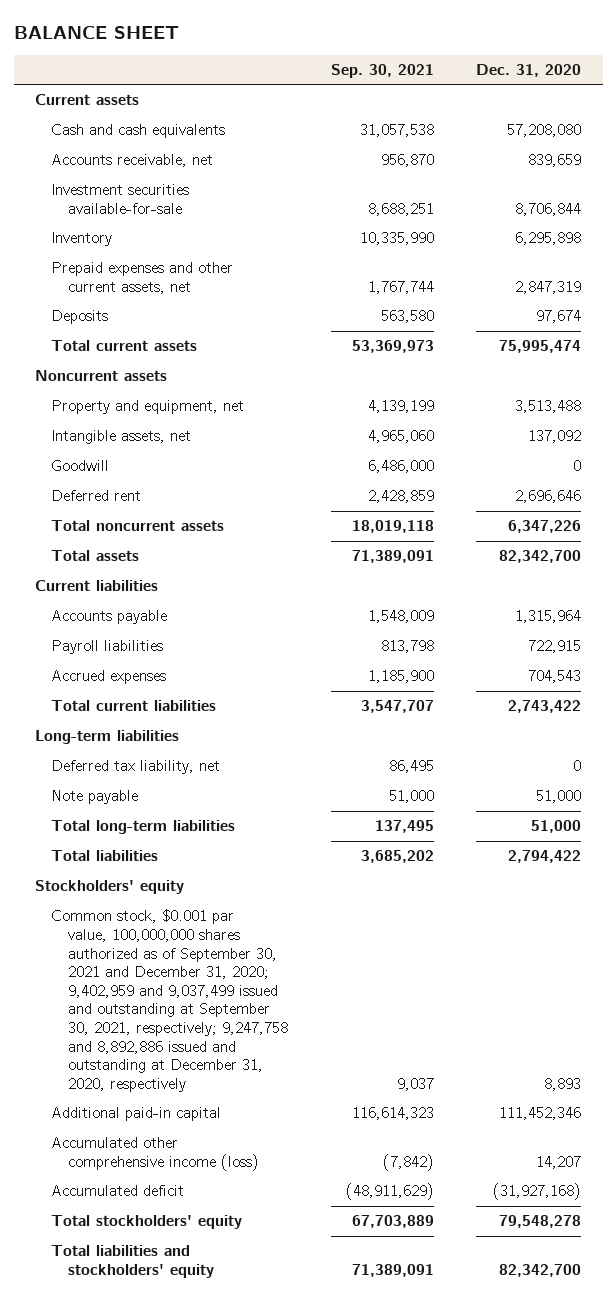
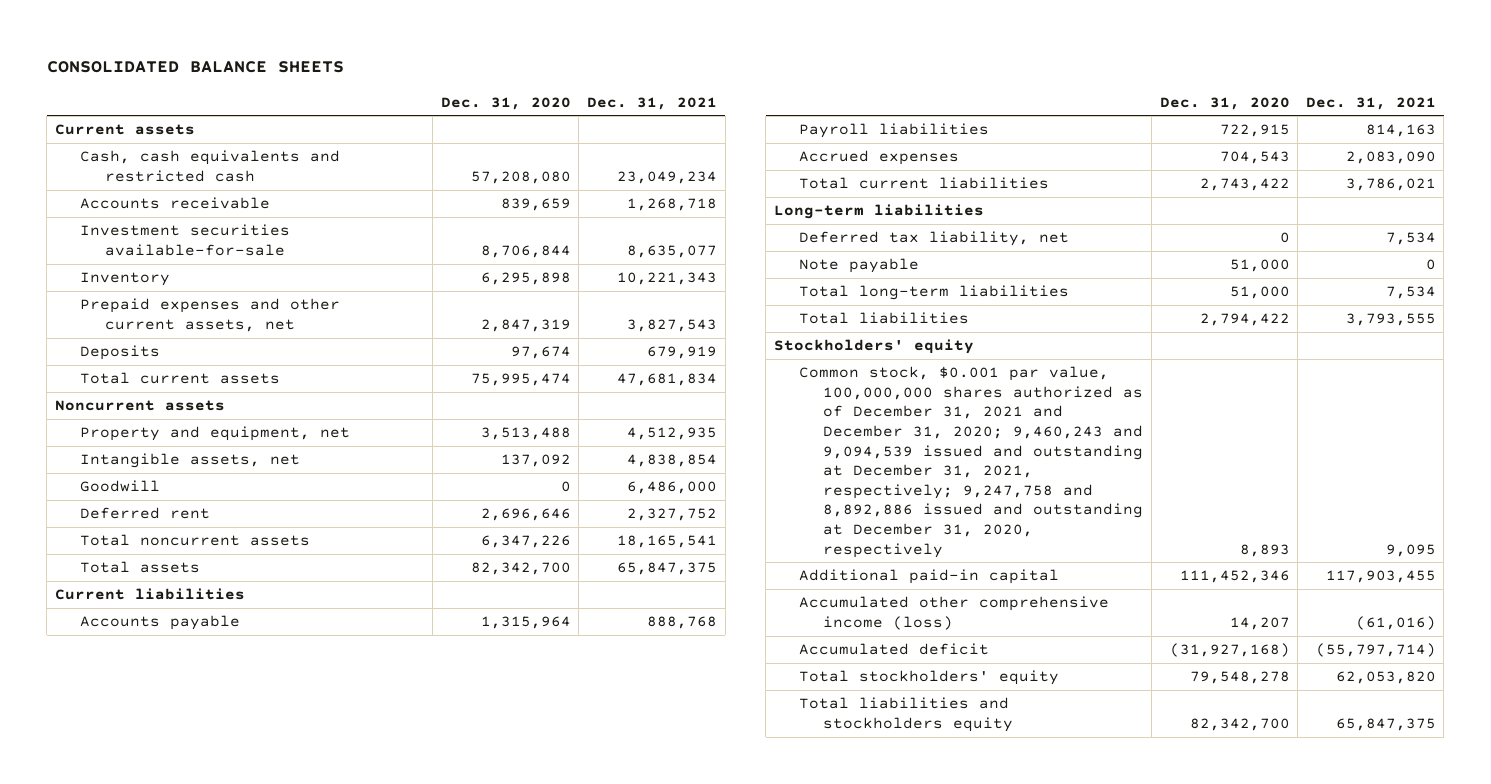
[13,25,179,39] BALANCE SHEET -> [46,61,344,74] CONSOLIDATED BALANCE SHEETS
[330,63,434,78] Sep. 30, 2021 -> none
none -> [587,96,718,110] Dec. 31, 2021
[51,124,226,139] Cash and cash equivalents -> [79,150,340,182] Cash, cash equivalents and restricted cash
[51,154,214,168] Accounts receivable, net -> [79,197,270,210] Accounts receivable
[51,909,288,1092] Common stock, $0.001 par value, 100,000,000 shares authorized as of September 30, 2021 and December 31, 2020; 9,402,959 and 9,037,499 issued and outstanding at September 30, 2021, respectively; 9,247,758 and 8,892,886 issued and outstanding at December 31, 2020, respectively -> [798,366,1144,558] Common stock, $0.001 par value, 100,000,000 shares authorized as of December 31, 2021 and December 31, 2020; 9,460,243 and 9,094,539 issued and outstanding at December 31, 2021, respectively; 9,247,758 and 8,892,886 issued and outstanding at December 31, 2020, respectively
[51,1245,214,1278] Total liabilities and stockholders' equity -> [798,697,1014,732] Total liabilities and stockholders equity

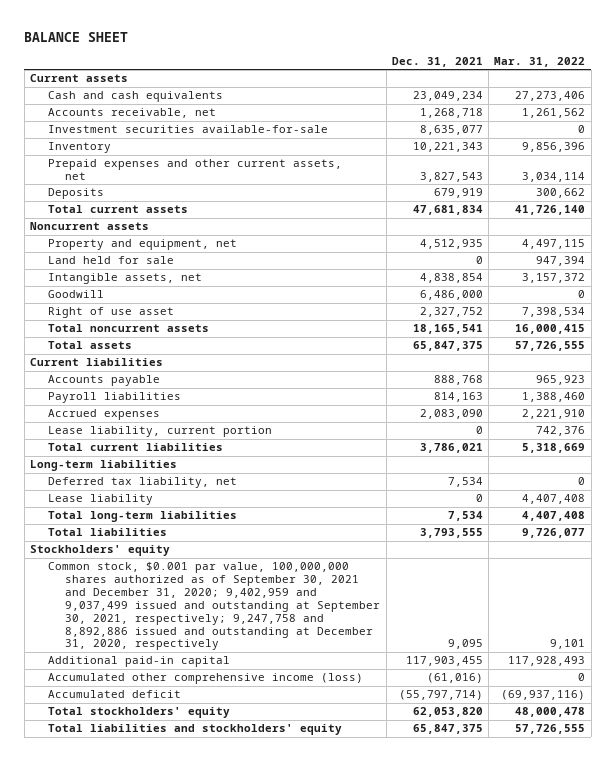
[46,61,344,74] CONSOLIDATED BALANCE SHEETS -> [24,31,129,42] BALANCE SHEET
[440,96,571,110] Dec. 31, 2020 -> none
none -> [494,56,586,67] Mar. 31, 2022
[79,150,340,182] Cash, cash equivalents and restricted cash -> [47,91,223,103] Cash and cash equivalents
[79,197,270,210] Accounts receivable -> [47,108,216,119] Accounts receivable, net
none -> [47,256,174,265] Land held for sale
[79,507,210,520] Deferred rent -> [47,307,174,319] Right of use asset
none -> [47,426,272,438] Lease liability, current portion
[798,258,919,274] Note payable -> none
none -> [47,494,153,506] Lease liability
[798,366,1144,558] Common stock, $0.001 par value, 100,000,000 shares authorized as of December 31, 2021 and December 31, 2020; 9,460,243 and 9,094,539 issued and outstanding at December 31, 2021, respectively; 9,247,758 and 8,892,886 issued and outstanding at December 31, 2020, respectively -> [47,562,381,651] Common stock, $0.001 par value, 100,000,000 shares authorized as of September 30, 2021 and December 31, 2020; 9,402,959 and 9,037,499 issued and outstanding at September 30, 2021, respectively; 9,247,758 and 8,892,886 issued and outstanding at December 31, 2020, respectively
[798,697,1014,732] Total liabilities and stockholders equity -> [47,724,342,736] Total liabilities and stockholders' equity

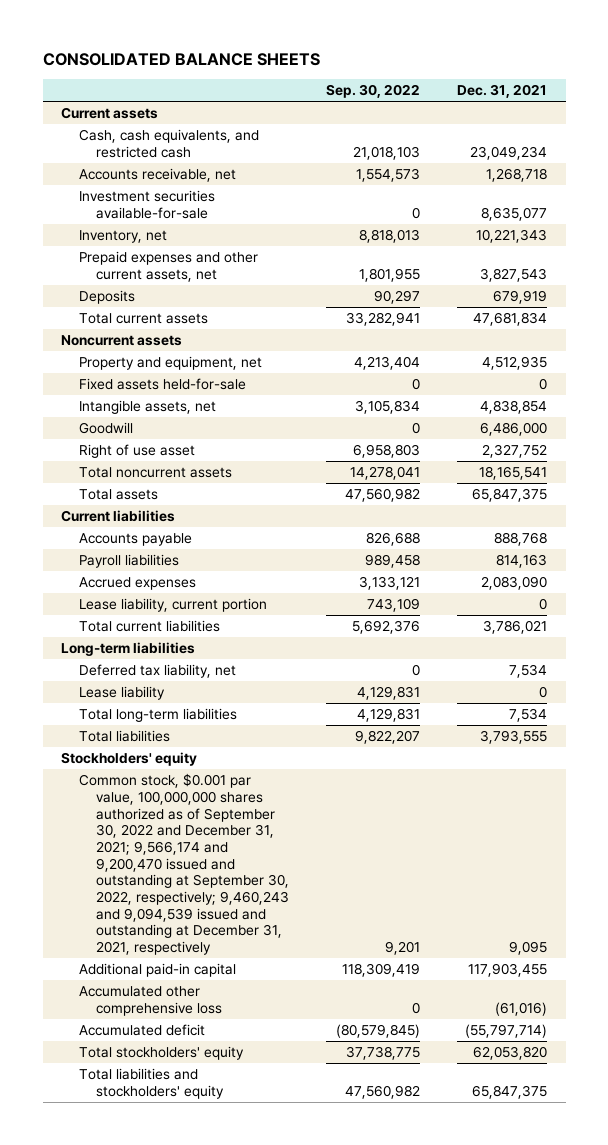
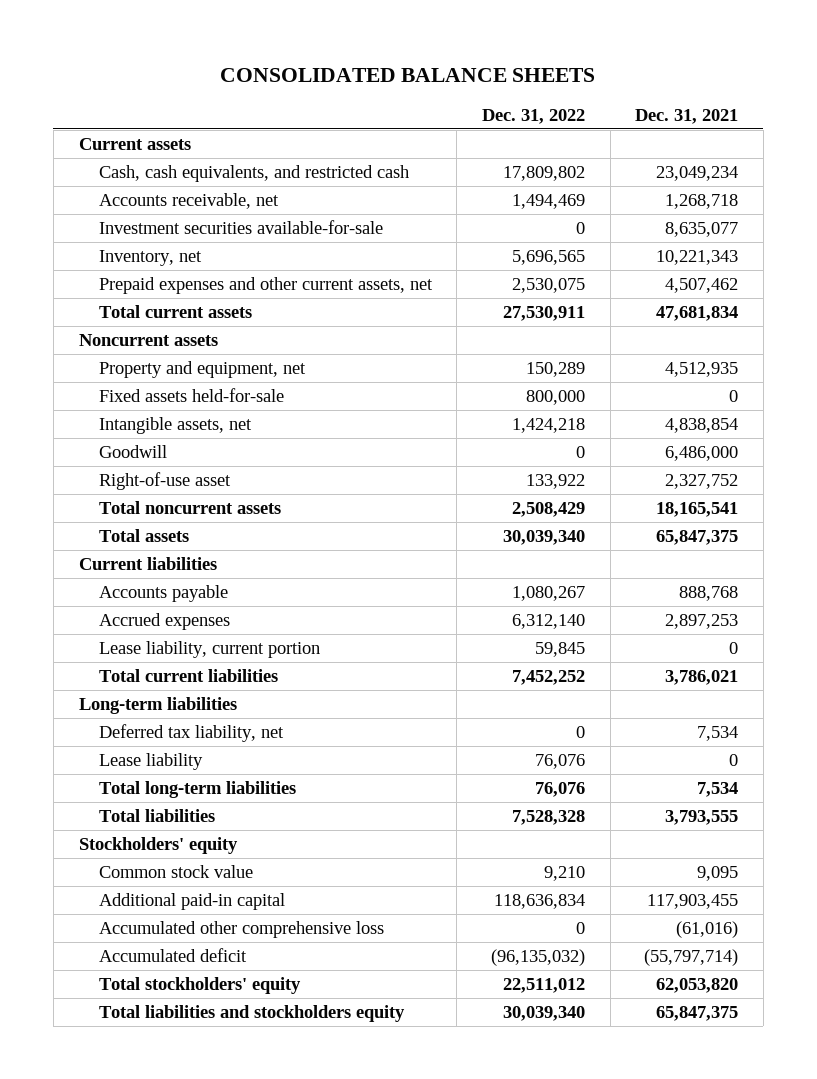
[326,84,421,99] Sep. 30, 2022 -> none
none -> [481,108,585,124] Dec. 31, 2022
[78,290,135,305] Deposits -> none
[480,267,548,282] 3,827,543 -> [665,277,739,293] 4,507,462
[78,444,195,459] Right of use asset -> [98,471,231,490] Right-of-use asset
[78,554,179,569] Payroll liabilities -> none
[481,576,548,591] 2,083,090 -> [665,613,739,629] 2,897,253
[78,773,290,955] Common stock, $0.001 par value, 100,000,000 shares authorized as of September 30, 2022 and December 31, 2021; 9,566,174 and 9,200,470 issued and outstanding at September 30, 2022, respectively; 9,460,243 and 9,094,539 issued and outstanding at December 31, 2021, respectively -> [98,864,253,878] Common stock value
[78,1068,225,1099] Total liabilities and stockholders' equity -> [98,1004,405,1022] Total liabilities and stockholders equity

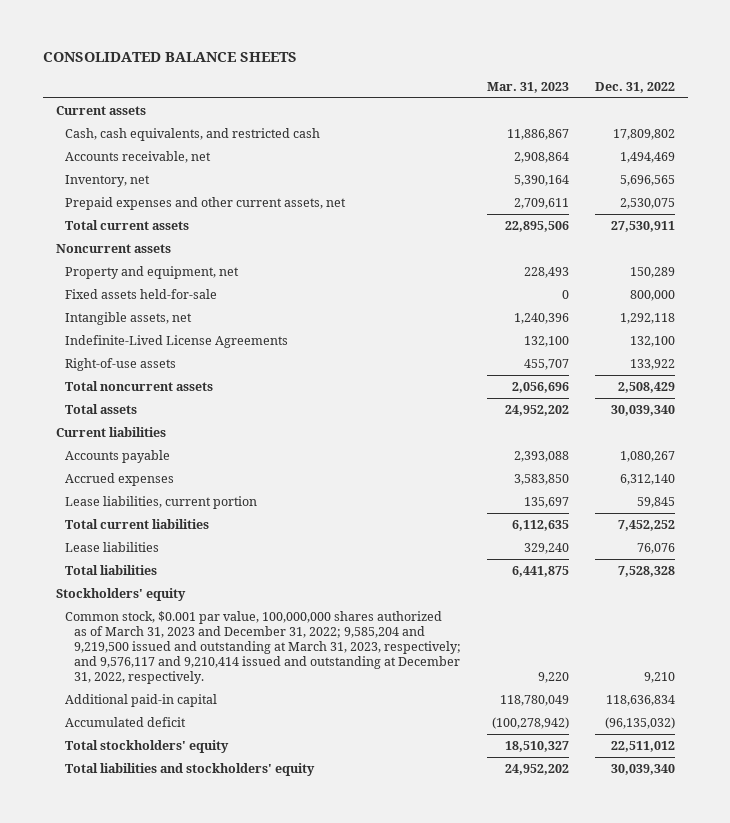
[635,108,739,124] Dec. 31, 2021 -> none
none -> [486,81,569,93] Mar. 31, 2023
[98,219,383,234] Investment securities available-for-sale -> none
[98,444,167,458] Goodwill -> none
[511,417,585,433] 1,424,218 -> [619,313,675,325] 1,292,118
none -> [64,335,288,349] Indefinite-Lived License Agreements
[98,471,231,490] Right-of-use asset -> [64,358,176,372] Right-of-use assets
[98,640,320,658] Lease liability, current portion -> [64,496,257,510] Lease liabilities, current portion
[78,696,237,714] Long-term liabilities -> none
[98,723,284,742] Deferred tax liability, net -> none
[98,780,296,798] Total long-term liabilities -> none
[98,752,203,770] Lease liability -> [64,542,159,553] Lease liabilities
[98,864,253,878] Common stock value -> [64,611,462,685] Common stock, $0.001 par value, 100,000,000 shares authorized as of March 31, 2023 and December 31, 2022; 9,585,204 and 9,219,500 issued and outstanding at March 31, 2023, respectively; and 9,576,117 and 9,210,414 issued and outstanding at December 31, 2022, respectively.
[98,920,384,938] Accumulated other comprehensive loss -> none
[98,1004,405,1022] Total liabilities and stockholders equity -> [64,763,315,777] Total liabilities and stockholders' equity

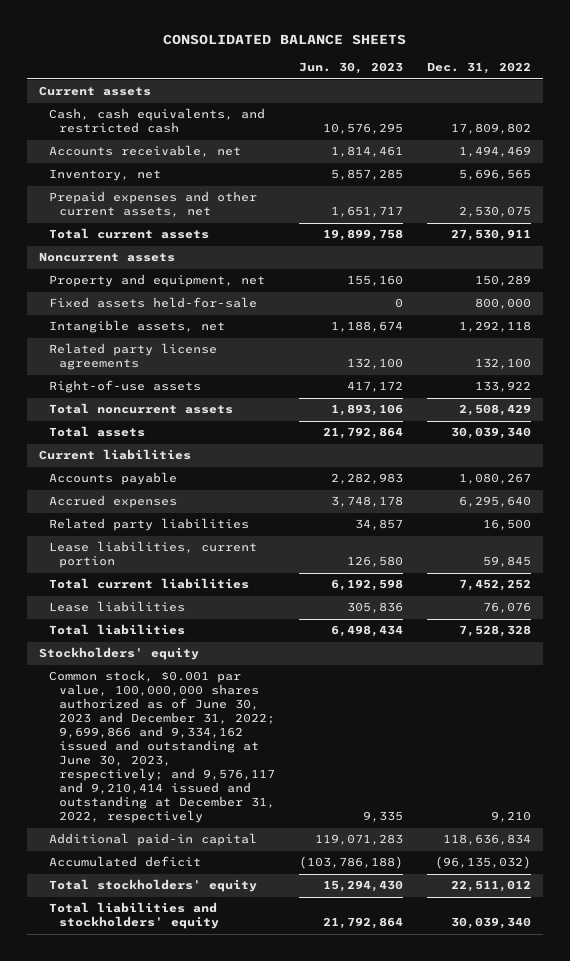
[486,81,569,93] Mar. 31, 2023 -> none
none -> [299,62,404,75] Jun. 30, 2023
[64,335,288,349] Indefinite-Lived License Agreements -> [48,343,217,371] Related party license agreements
[619,474,675,486] 6,312,140 -> [459,496,532,508] 6,295,640
none -> [48,518,249,532] Related party liabilities
[64,611,462,685] Common stock, $0.001 par value, 100,000,000 shares authorized as of March 31, 2023 and December 31, 2022; 9,585,204 and 9,219,500 issued and outstanding at March 31, 2023, respectively; and 9,576,117 and 9,210,414 issued and outstanding at December 31, 2022, respectively. -> [48,670,275,824] Common stock, $0.001 par value, 100,000,000 shares authorized as of June 30, 2023 and December 31, 2022; 9,699,866 and 9,334,162 issued and outstanding at June 30, 2023, respectively; and 9,576,117 and 9,210,414 issued and outstanding at December 31, 2022, respectively

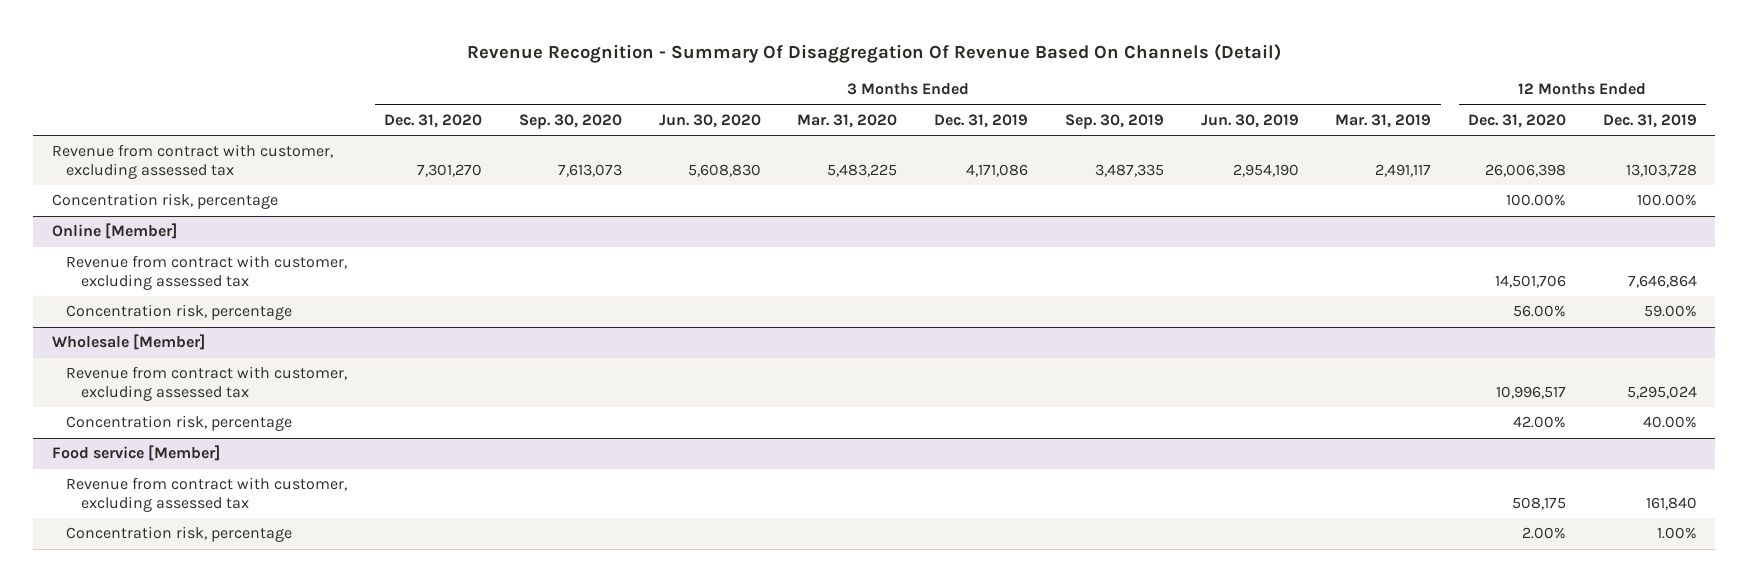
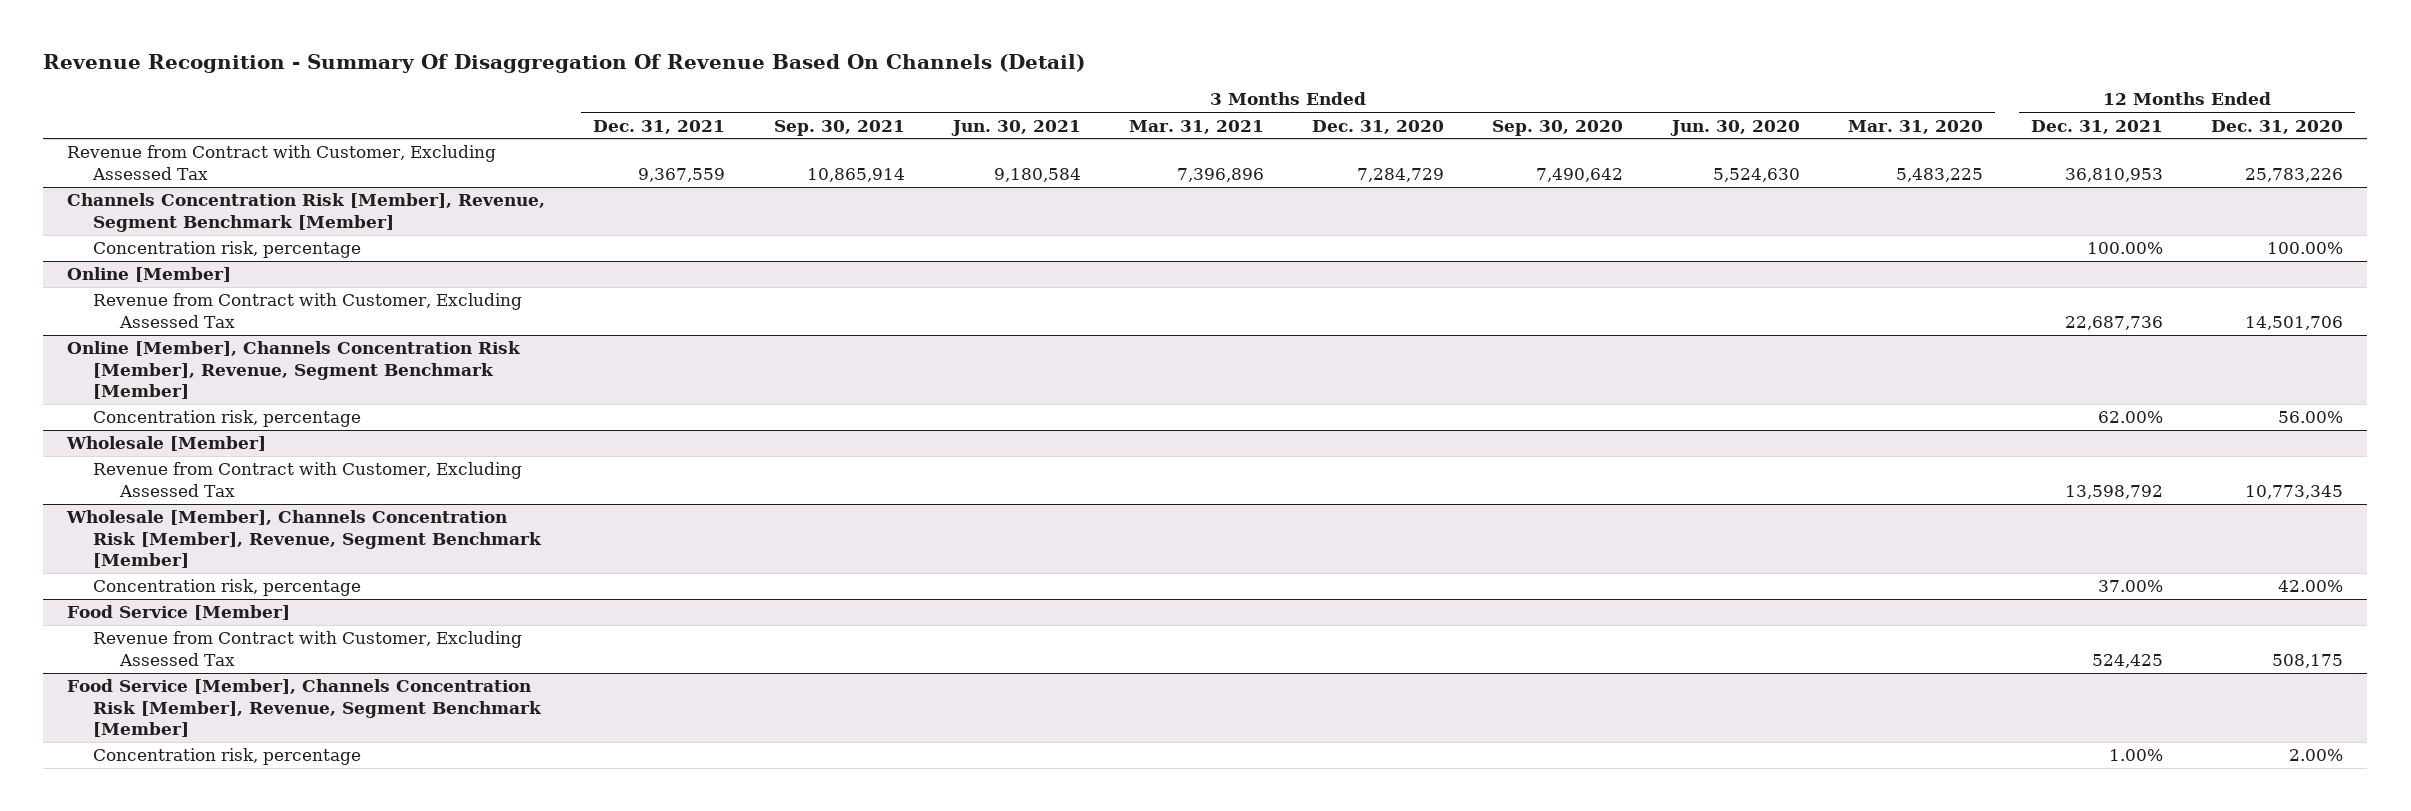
[934,114,1029,129] Dec. 31, 2019 -> none
[1064,114,1164,130] Sep. 30, 2019 -> none
[1200,114,1299,129] Jun. 30, 2019 -> none
[1335,114,1432,129] Mar. 31, 2019 -> none
[1602,114,1697,129] Dec. 31, 2019 -> none
none -> [593,119,726,134] Dec. 31, 2021
none -> [773,119,905,136] Sep. 30, 2021
none -> [950,119,1081,136] Jun. 30, 2021
none -> [1129,119,1265,134] Mar. 31, 2021
none -> [2031,119,2164,134] Dec. 31, 2021
[51,144,333,179] Revenue from contract with customer, excluding assessed tax -> [67,145,497,180] Revenue from Contract with Customer, Excluding Assessed Tax
[417,163,483,177] 7,301,270 -> [1357,167,1445,182] 7,284,729
[557,163,622,177] 7,613,073 -> [1536,167,1624,182] 7,490,642
[687,163,761,177] 5,608,830 -> [1712,167,1800,182] 5,524,630
[1485,163,1567,177] 26,006,398 -> [2245,167,2344,182] 25,783,226
none -> [67,193,546,232] Channels Concentration Risk [Member], Revenue, Segment Benchmark [Member]
[66,255,348,290] Revenue from contract with customer, excluding assessed tax -> [93,293,523,328] Revenue from Contract with Customer, Excluding Assessed Tax
none -> [67,341,522,400] Online [Member], Channels Concentration Risk [Member], Revenue, Segment Benchmark [Member]
[66,366,348,401] Revenue from contract with customer, excluding assessed tax -> [93,462,523,497] Revenue from Contract with Customer, Excluding Assessed Tax
[1496,385,1567,399] 10,996,517 -> [2245,484,2344,499] 10,773,345
none -> [66,510,543,569] Wholesale [Member], Channels Concentration Risk [Member], Revenue, Segment Benchmark [Member]
[51,445,220,462] Food service [Member] -> [67,605,291,621] Food Service [Member]
[66,477,348,512] Revenue from contract with customer, excluding assessed tax -> [93,631,523,666] Revenue from Contract with Customer, Excluding Assessed Tax
none -> [67,679,543,738] Food Service [Member], Channels Concentration Risk [Member], Revenue, Segment Benchmark [Member]

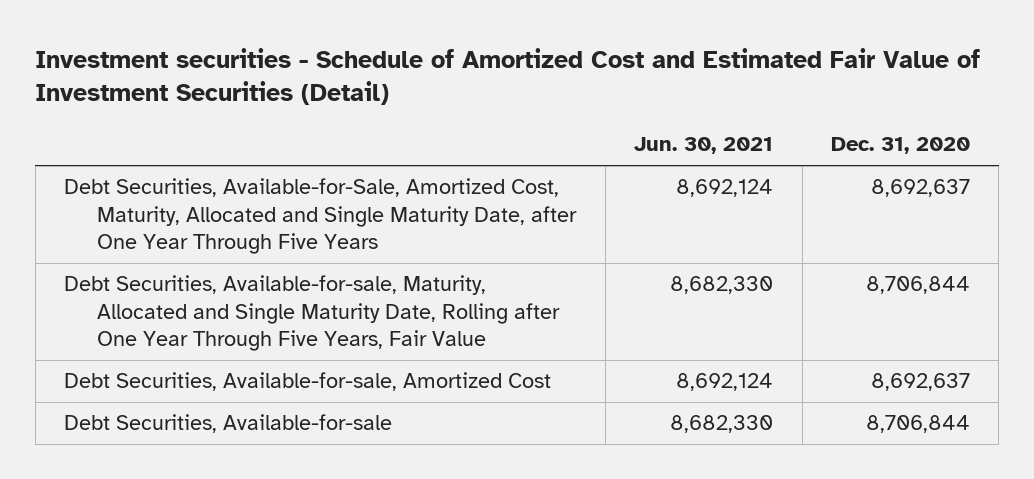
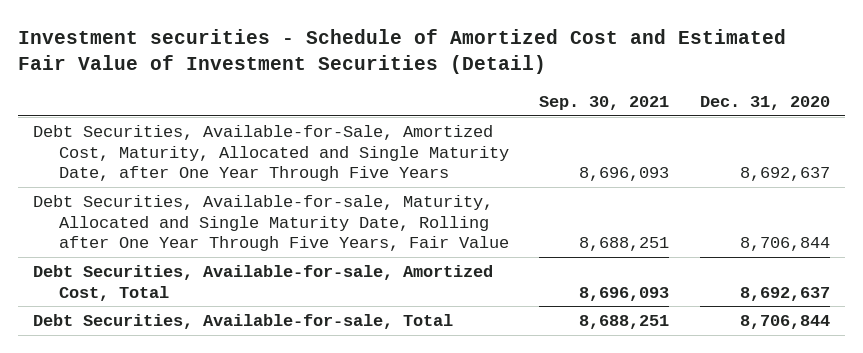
[634,137,774,155] Jun. 30, 2021 -> none
none -> [539,95,670,110] Sep. 30, 2021
[64,372,552,392] Debt Securities, Available-for-sale, Amortized Cost -> [33,264,494,301] Debt Securities, Available-for-sale, Amortized Cost, Total
[64,414,393,434] Debt Securities, Available-for-sale -> [33,313,454,329] Debt Securities, Available-for-sale, Total

